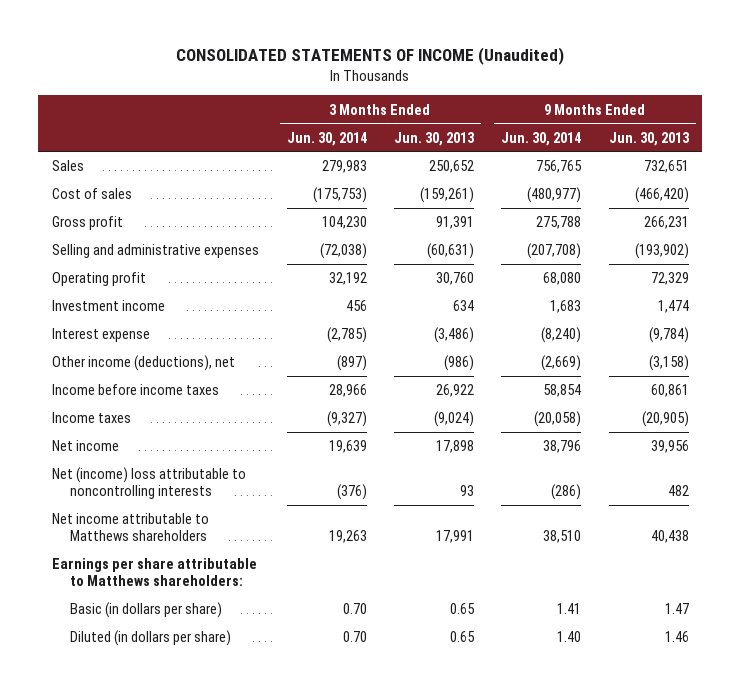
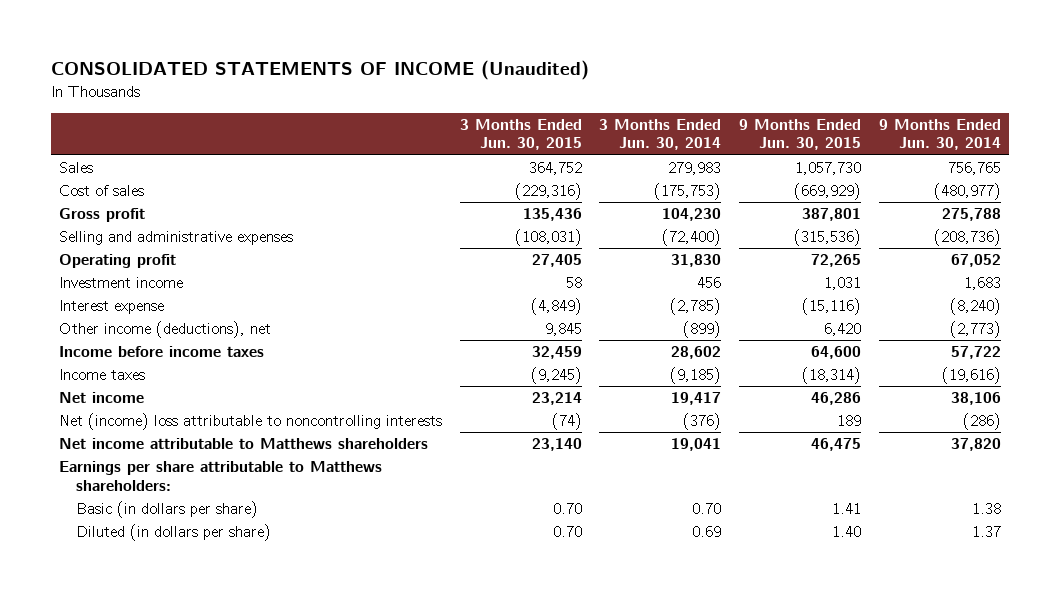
[393,131,475,146] Jun. 30, 2013 -> none
[608,131,690,146] Jun. 30, 2013 -> none
none -> [459,118,582,151] 3 Months Ended Jun. 30, 2015
none -> [739,118,862,151] 9 Months Ended Jun. 30, 2015
[319,243,367,260] (72,038) -> [662,229,722,247] (72,400)
[527,243,582,260] (207,708) -> [933,229,1001,247] (208,736)
[328,272,367,286] 32,192 -> [671,254,722,268] 31,830
[543,272,582,286] 68,080 -> [950,254,1001,268] 67,052
[336,355,367,372] (897) -> [683,321,722,339] (899)
[541,355,582,372] (2,669) -> [949,321,1001,339] (2,773)
[328,384,367,398] 28,966 -> [671,346,722,360] 28,602
[543,384,582,398] 58,854 -> [950,346,1001,360] 57,722
[326,411,367,428] (9,327) -> [670,367,722,385] (9,185)
[534,411,582,428] (20,058) -> [941,367,1001,385] (19,616)
[328,440,367,454] 19,639 -> [671,392,722,406] 19,417
[543,440,582,454] 38,796 -> [950,392,1001,406] 38,106
[328,530,367,544] 19,263 -> [671,438,722,452] 19,041
[543,530,582,544] 38,510 -> [950,438,1001,452] 37,820
[557,603,582,615] 1.41 -> [971,503,1001,515] 1.38
[342,631,367,643] 0.70 -> [692,526,722,538] 0.69
[557,631,582,643] 1.40 -> [971,526,1001,538] 1.37

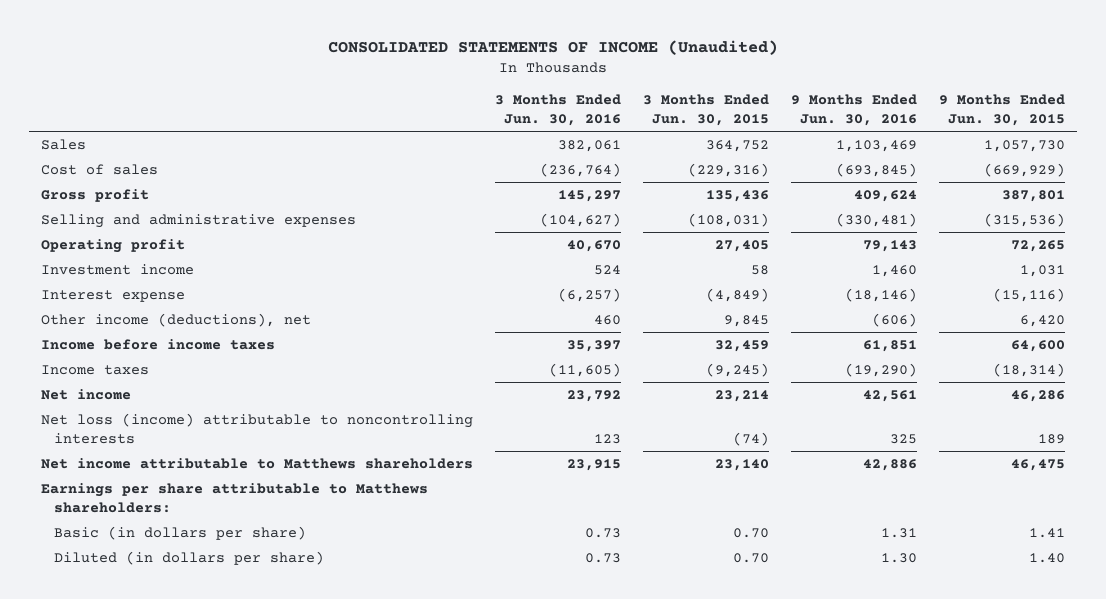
[599,118,722,151] 3 Months Ended Jun. 30, 2014 -> none
[878,118,1001,151] 9 Months Ended Jun. 30, 2014 -> none
none -> [494,94,621,127] 3 Months Ended Jun. 30, 2016
none -> [791,94,918,127] 9 Months Ended Jun. 30, 2016
[59,413,443,431] Net (income) loss attributable to noncontrolling interests -> [40,412,473,444] Net loss (income) attributable to noncontrolling interests

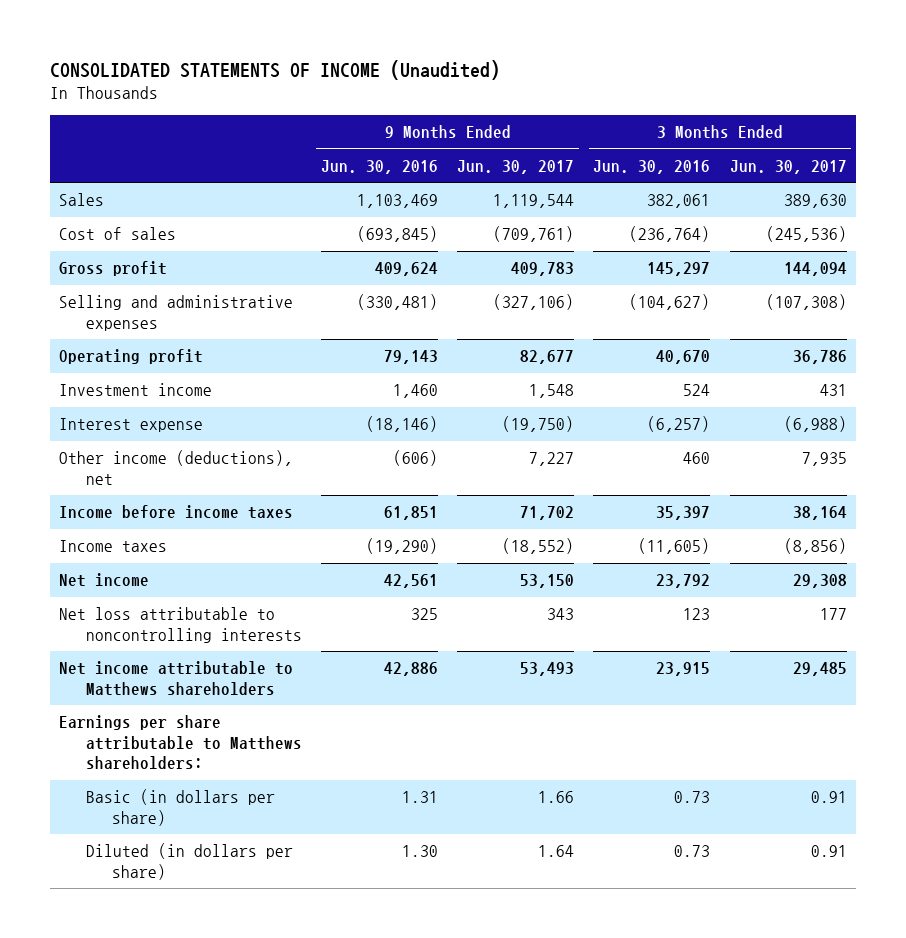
[642,94,769,127] 3 Months Ended Jun. 30, 2015 -> none
[939,94,1066,127] 9 Months Ended Jun. 30, 2015 -> none
none -> [457,159,575,174] Jun. 30, 2017
none -> [729,159,847,174] Jun. 30, 2017
[40,412,473,444] Net loss (income) attributable to noncontrolling interests -> [59,607,302,643] Net loss attributable to noncontrolling interests

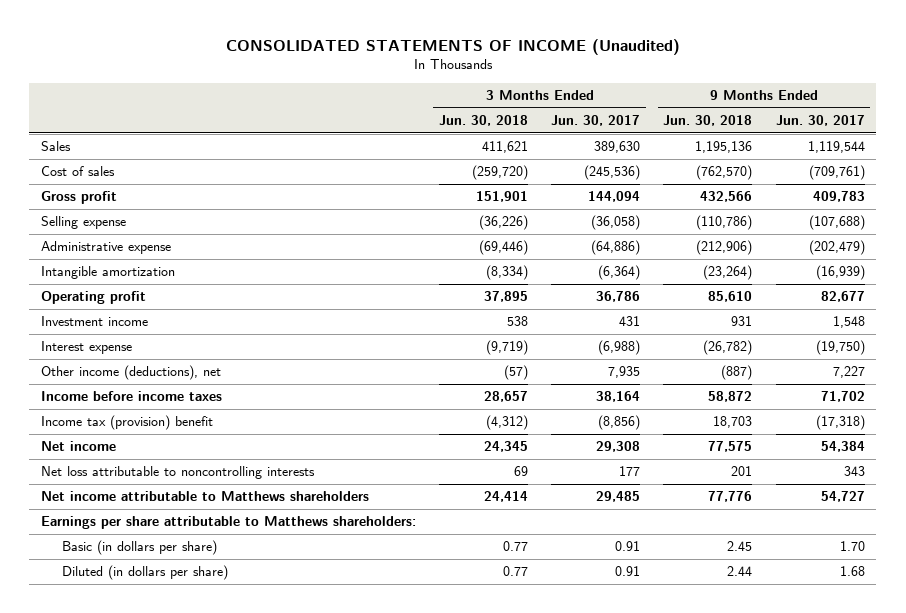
[321,159,439,174] Jun. 30, 2016 -> none
[593,159,711,174] Jun. 30, 2016 -> none
none -> [439,115,529,127] Jun. 30, 2018
none -> [663,115,753,127] Jun. 30, 2018
[59,295,294,331] Selling and administrative expenses -> none
none -> [40,216,126,230] Selling expense
none -> [40,241,171,255] Administrative expense
none -> [40,266,175,280] Intangible amortization
[59,540,168,553] Income taxes -> [40,415,213,431] Income tax (provision) benefit
[502,538,575,555] (18,552) -> [815,415,865,431] (17,318)
[520,574,575,589] 53,150 -> [820,441,865,453] 54,384
[520,662,575,677] 53,493 -> [820,491,865,503] 54,727
[538,791,575,804] 1.66 -> [839,541,865,552] 1.70
[538,845,575,858] 1.64 -> [839,566,865,577] 1.68

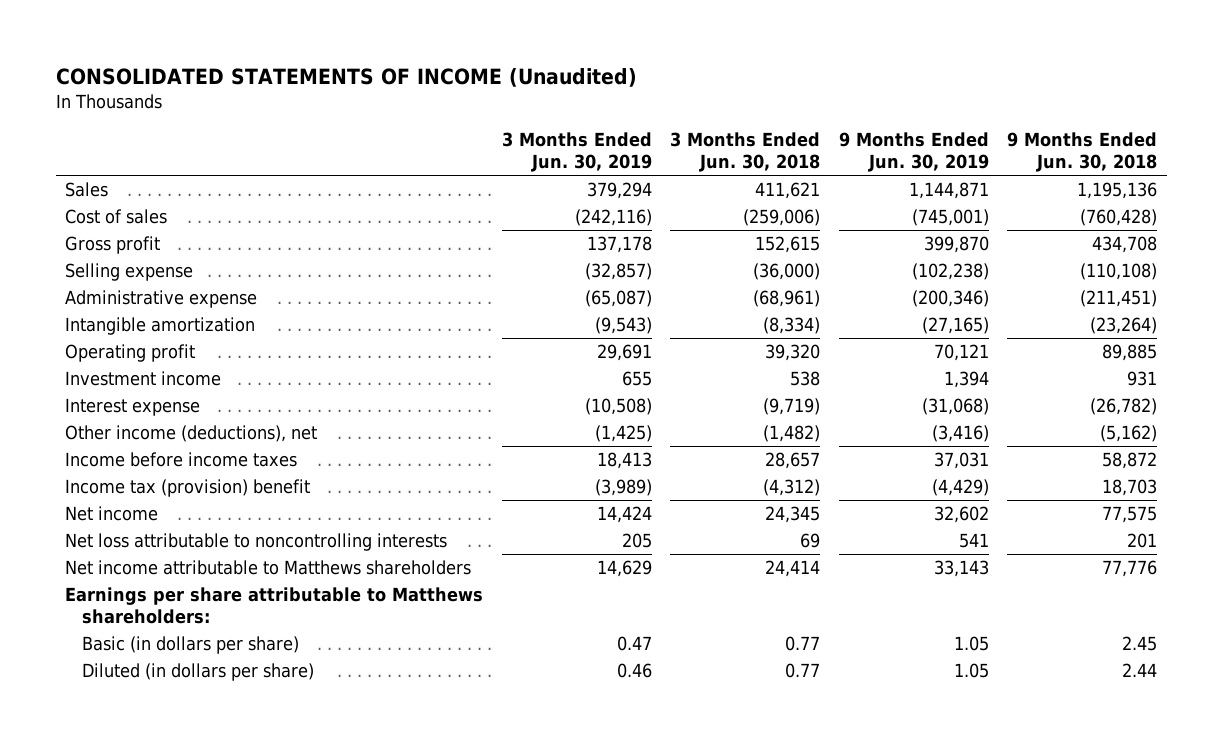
[551,115,641,127] Jun. 30, 2017 -> none
[775,115,865,127] Jun. 30, 2017 -> none
none -> [501,132,652,173] 3 Months Ended Jun. 30, 2019
none -> [838,132,989,173] 9 Months Ended Jun. 30, 2019
[472,165,529,181] (259,720) -> [743,209,821,227] (259,006)
[696,165,753,181] (762,570) -> [1080,209,1158,227] (760,428)
[476,191,529,203] 151,901 -> [755,236,821,254] 152,615
[700,191,753,203] 432,566 -> [1092,236,1158,254] 434,708
[479,215,529,231] (36,226) -> [753,263,821,281] (36,000)
[696,215,753,231] (110,786) -> [1080,263,1158,281] (110,108)
[479,240,529,256] (69,446) -> [753,290,821,308] (68,961)
[696,240,753,256] (212,906) -> [1080,290,1158,308] (211,451)
[484,291,529,303] 37,895 -> [765,344,821,362] 39,320
[708,291,753,303] 85,610 -> [1102,344,1158,362] 89,885
[504,365,529,381] (57) -> [763,425,821,443] (1,482)
[721,365,753,381] (887) -> [1100,425,1158,443] (5,162)

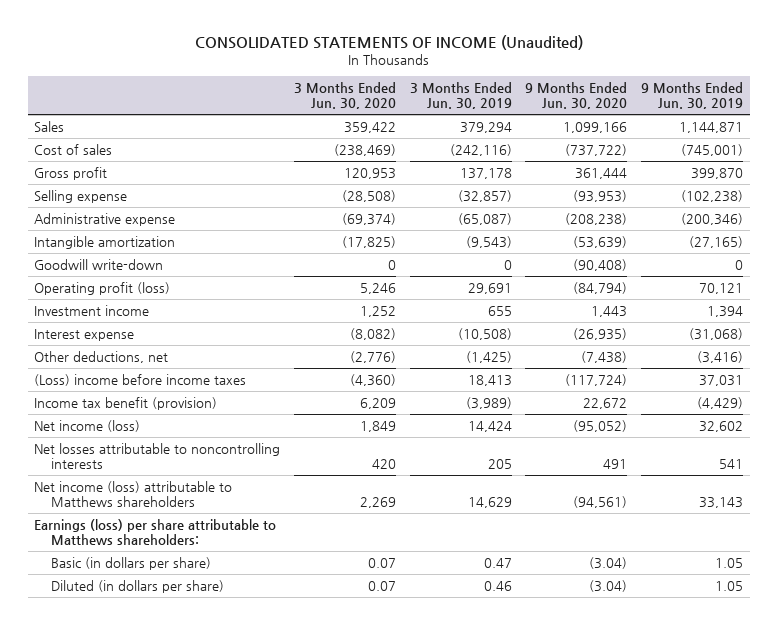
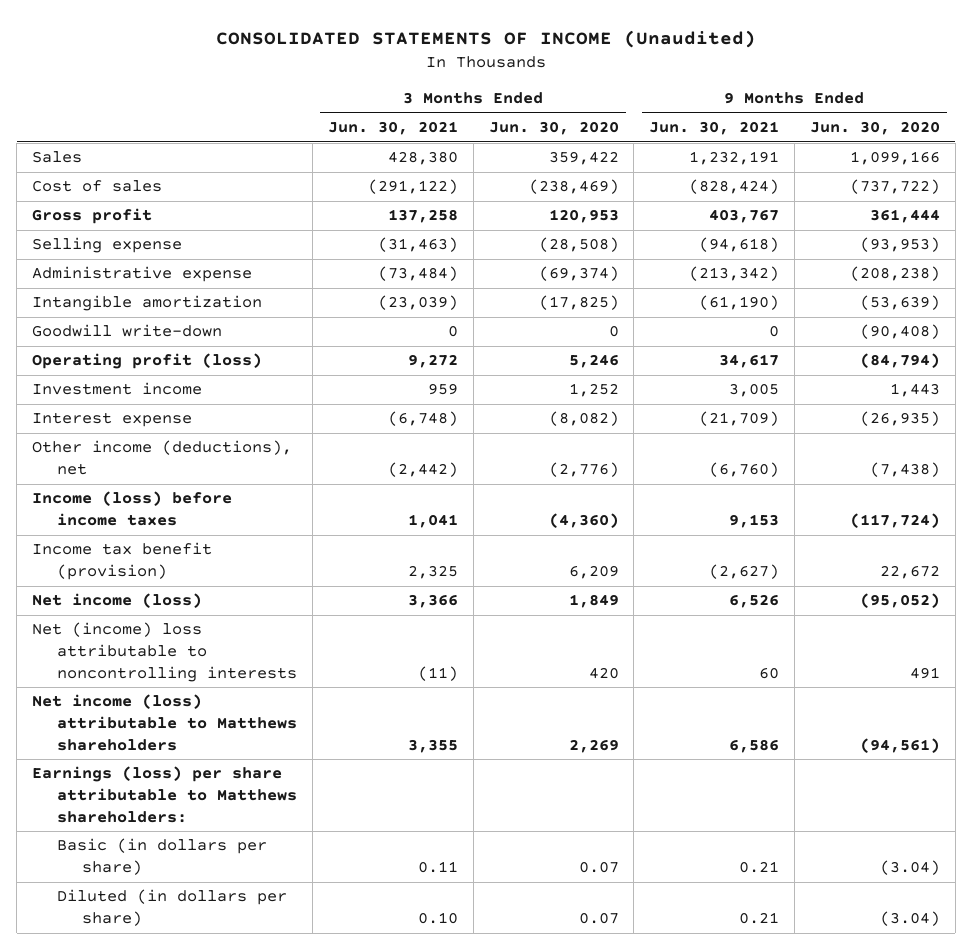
[409,82,512,109] 3 Months Ended Jun. 30, 2019 -> none
[640,82,743,109] 9 Months Ended Jun. 30, 2019 -> none
none -> [327,121,458,136] Jun. 30, 2021
none -> [649,121,780,136] Jun. 30, 2021
[34,350,169,363] Other deductions, net -> [32,440,293,476] Other income (deductions), net
[34,373,247,386] (Loss) income before income taxes -> [32,491,233,527] Income (loss) before income taxes
[34,442,281,469] Net losses attributable to noncontrolling interests -> [32,622,298,682] Net (income) loss attributable to noncontrolling interests

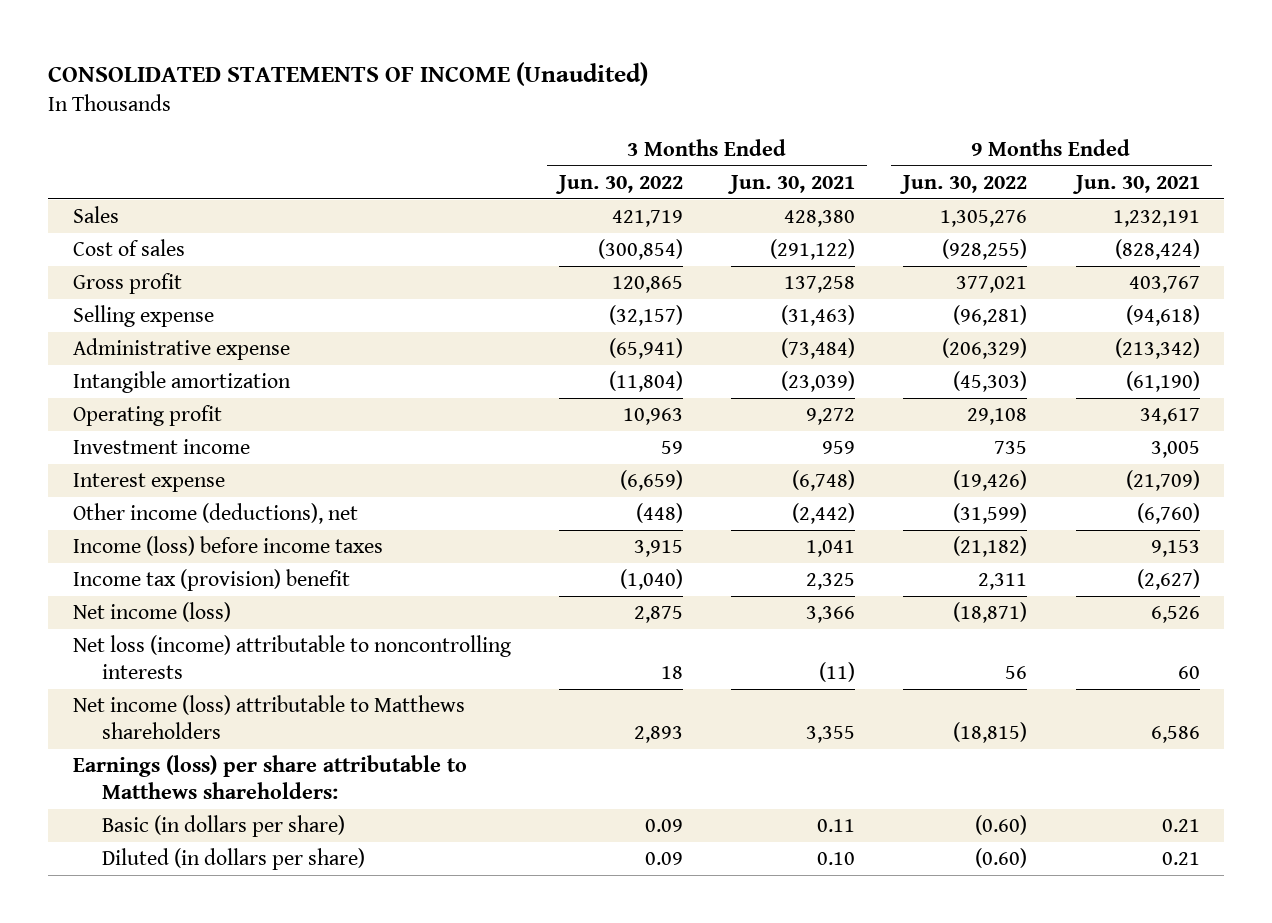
[488,121,619,136] Jun. 30, 2020 -> none
[809,121,940,136] Jun. 30, 2020 -> none
none -> [554,175,683,195] Jun. 30, 2022
none -> [899,175,1028,195] Jun. 30, 2022
[32,324,223,338] Goodwill write-down -> none
[32,353,263,370] Operating profit (loss) -> [72,405,222,427] Operating profit
[32,542,213,581] Income tax benefit (provision) -> [72,569,350,592] Income tax (provision) benefit
[32,622,298,682] Net (income) loss attributable to noncontrolling interests -> [72,635,511,680] Net loss (income) attributable to noncontrolling interests

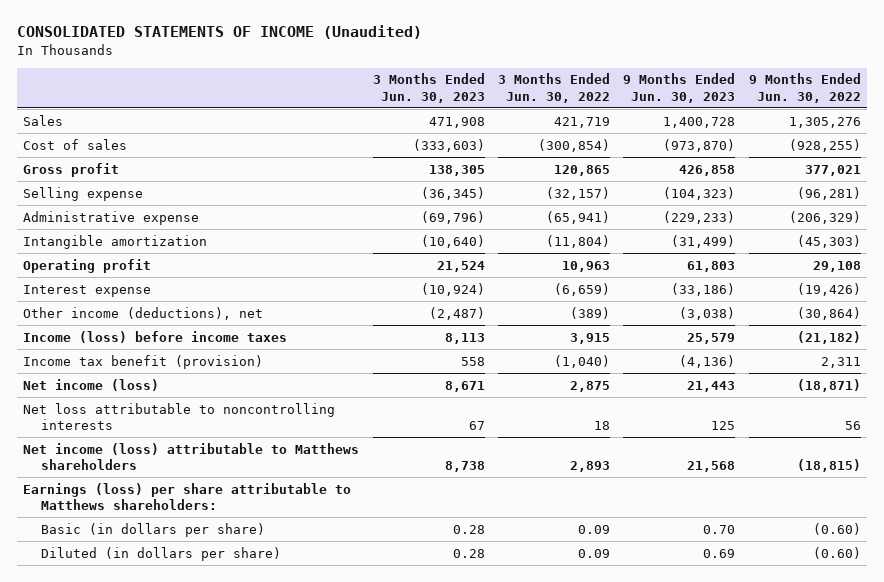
[727,175,856,195] Jun. 30, 2021 -> none
[1071,175,1200,195] Jun. 30, 2021 -> none
none -> [372,73,485,103] 3 Months Ended Jun. 30, 2023
none -> [623,73,736,103] 9 Months Ended Jun. 30, 2023
[72,439,250,455] Investment income -> none
[635,503,683,524] (448) -> [570,306,611,319] (389)
[953,503,1028,525] (31,599) -> [796,306,861,320] (30,864)
[72,569,350,592] Income tax (provision) benefit -> [23,354,264,369] Income tax benefit (provision)
[72,635,511,680] Net loss (income) attributable to noncontrolling interests -> [23,402,336,431] Net loss attributable to noncontrolling interests

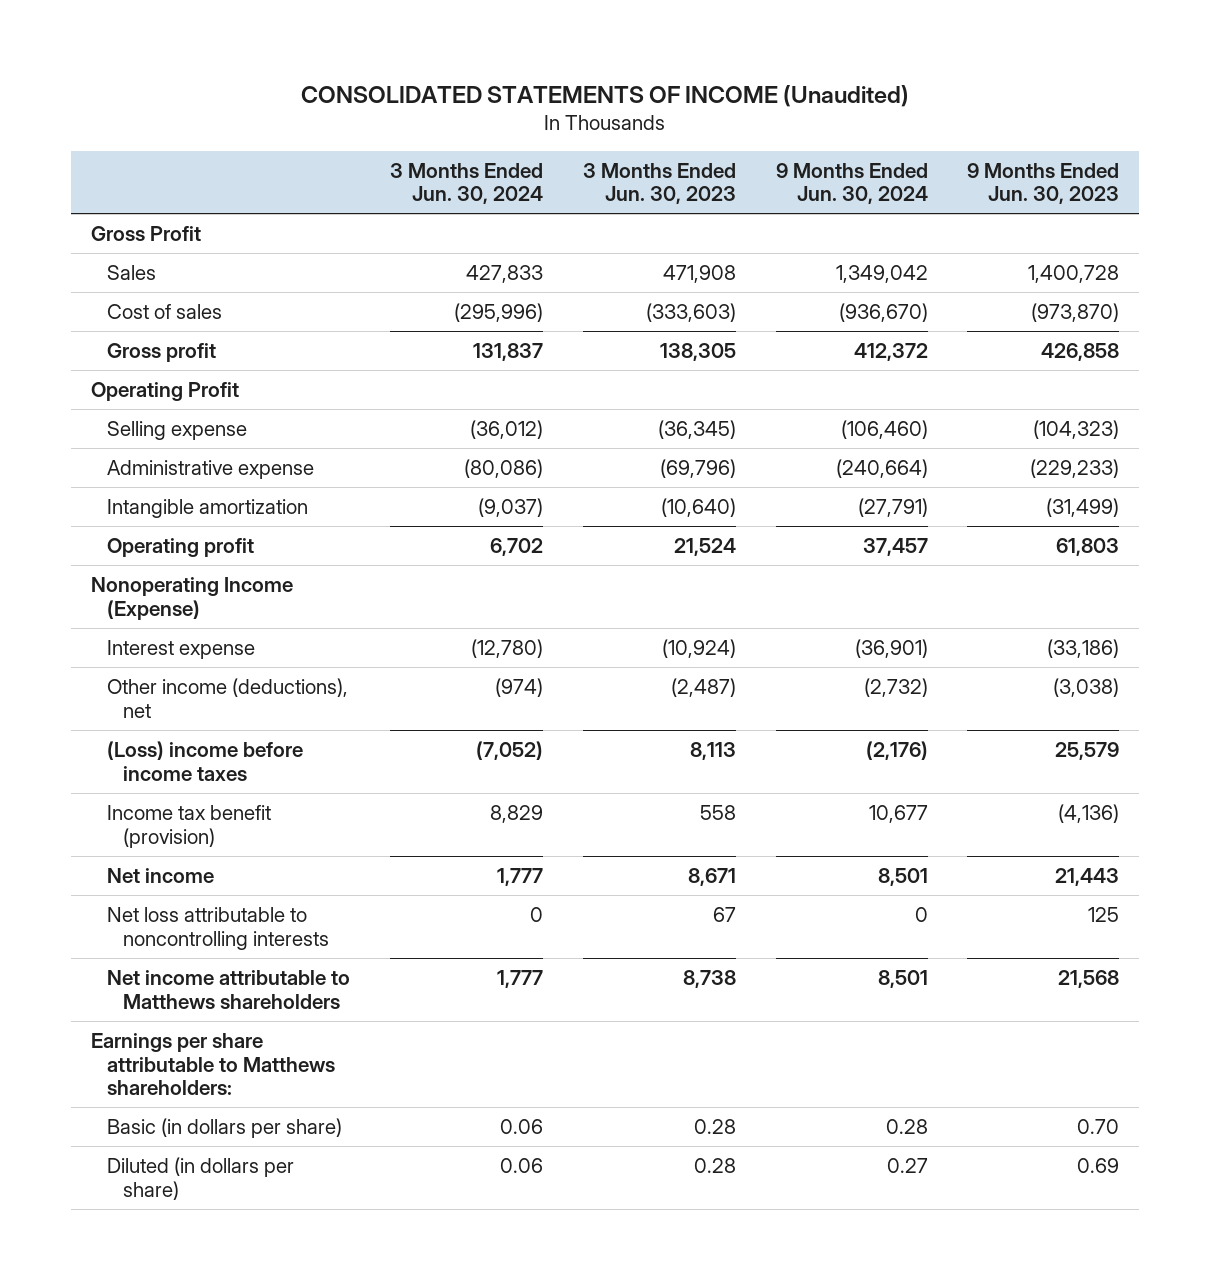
[498,73,611,103] 3 Months Ended Jun. 30, 2022 -> none
[748,73,861,103] 9 Months Ended Jun. 30, 2022 -> none
none -> [389,162,543,205] 3 Months Ended Jun. 30, 2024
none -> [775,162,928,205] 9 Months Ended Jun. 30, 2024
none -> [91,225,202,241] Gross Profit
none -> [91,381,240,401] Operating Profit
none -> [91,576,294,620] Nonoperating Income (Expense)
[23,330,288,343] Income (loss) before income taxes -> [107,740,304,781] (Loss) income before income taxes
[23,378,160,391] Net income (loss) -> [107,867,215,883] Net income
[23,442,360,471] Net income (loss) attributable to Matthews shareholders -> [107,969,351,1009] Net income attributable to Matthews shareholders
[23,482,352,511] Earnings (loss) per share attributable to Matthews shareholders: -> [91,1032,336,1096] Earnings per share attributable to Matthews shareholders:

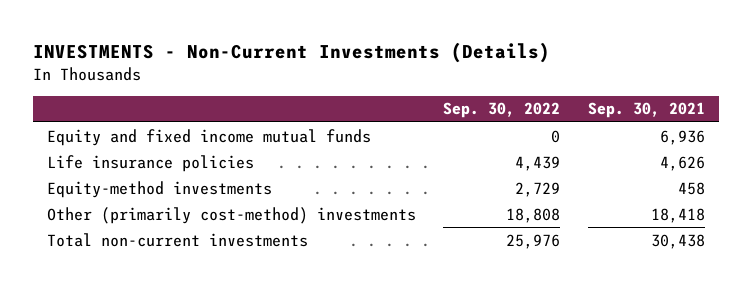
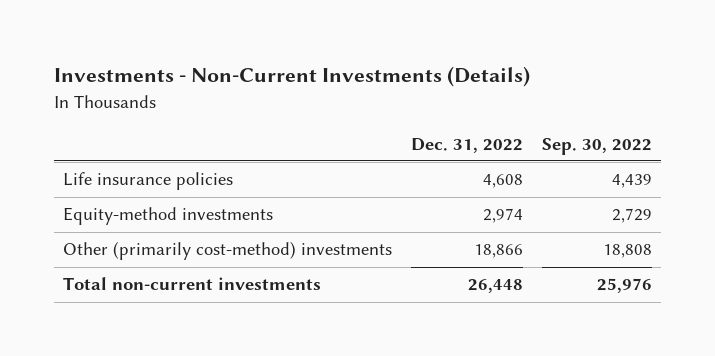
[32,41,550,63] INVESTMENTS - Non-Current Investments (Details) -> [53,66,530,88] Investments - Non-Current Investments (Details)
[587,102,705,119] Sep. 30, 2021 -> none
none -> [410,137,523,153] Dec. 31, 2022
[46,128,371,146] Equity and fixed income mutual funds -> none

